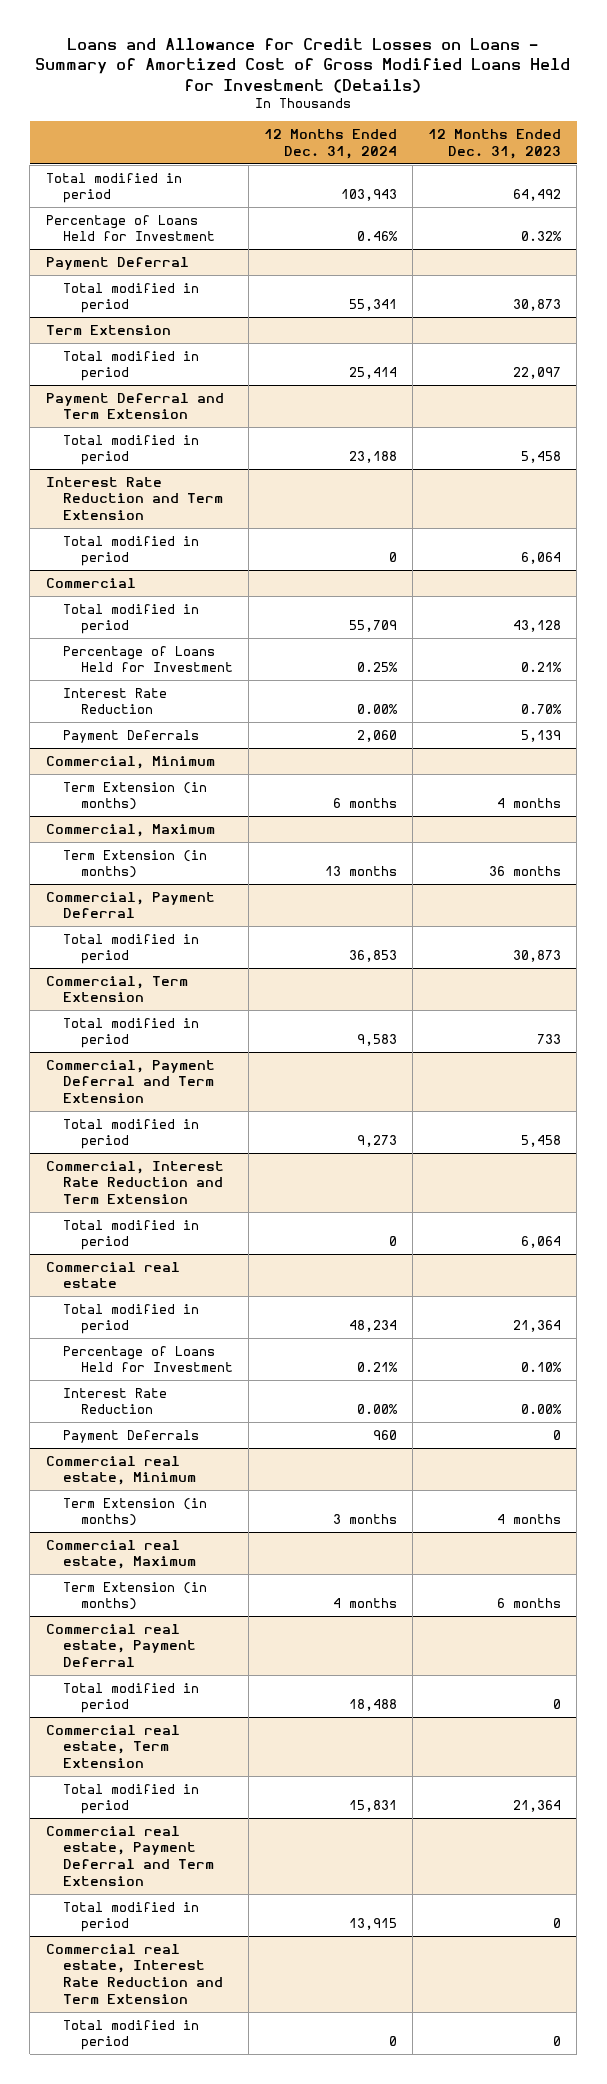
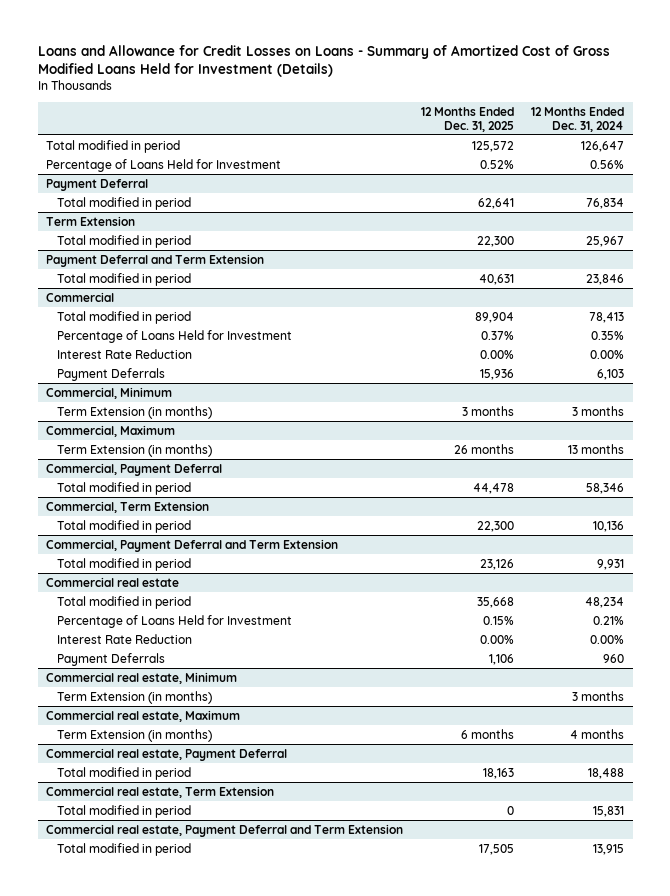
[428,129,562,159] 12 Months Ended Dec. 31, 2023 -> none
none -> [420,106,514,132] 12 Months Ended Dec. 31, 2025
[341,189,398,202] 103,943 -> [581,140,625,152] 126,647
[357,231,399,242] 0.46% -> [590,159,625,169] 0.56%
[349,299,398,312] 55,341 -> [586,197,625,209] 76,834
[349,367,398,380] 25,414 -> [586,235,625,247] 25,967
[45,476,224,521] Interest Rate Reduction and Term Extension -> none
[63,535,200,567] Total modified in period -> none
[349,451,398,464] 23,188 -> [586,273,625,285] 23,846
[349,620,398,633] 55,709 -> [589,311,625,323] 78,413
[357,662,399,673] 0.25% -> [591,330,625,340] 0.35%
[357,729,398,742] 2,060 -> [597,368,625,380] 6,103
[333,798,398,809] 6 months -> [572,405,625,416] 3 months
[349,950,398,963] 36,853 -> [586,482,625,494] 58,346
[357,1034,398,1047] 9,583 -> [593,520,625,532] 10,136
[45,1160,224,1205] Commercial, Interest Rate Reduction and Term Extension -> none
[63,1219,200,1251] Total modified in period -> none
[357,1135,398,1148] 9,273 -> [597,558,625,570] 9,931
[45,1943,224,2004] Commercial real estate, Interest Rate Reduction and Term Extension -> none
[63,2019,200,2051] Total modified in period -> none

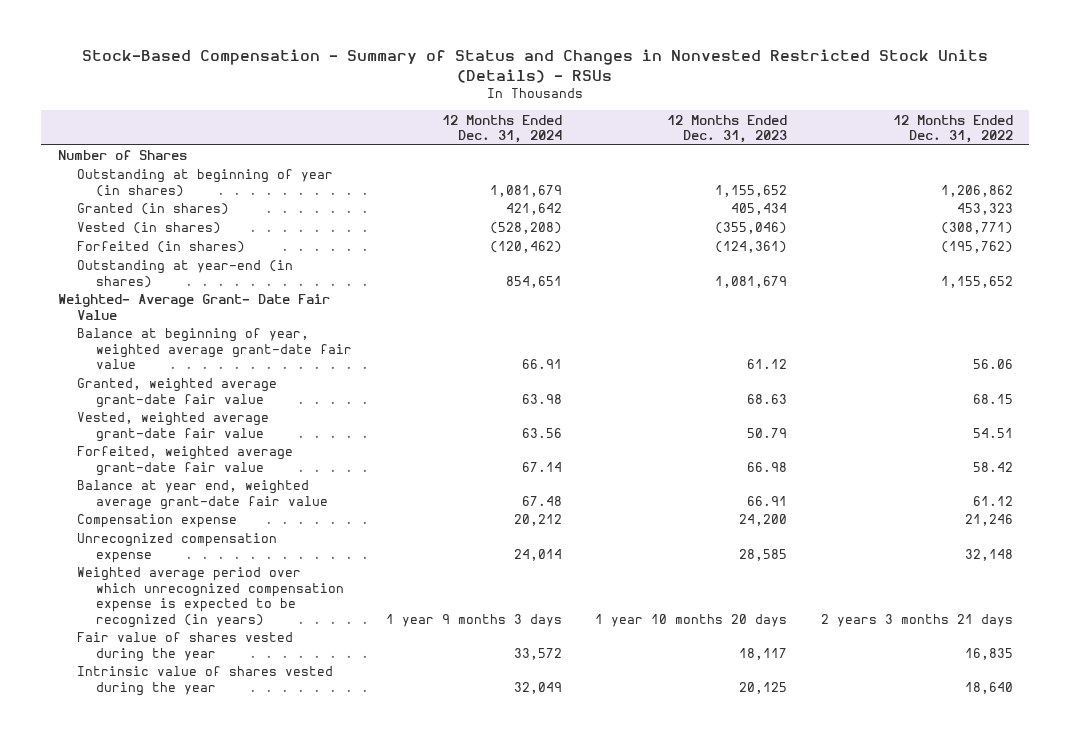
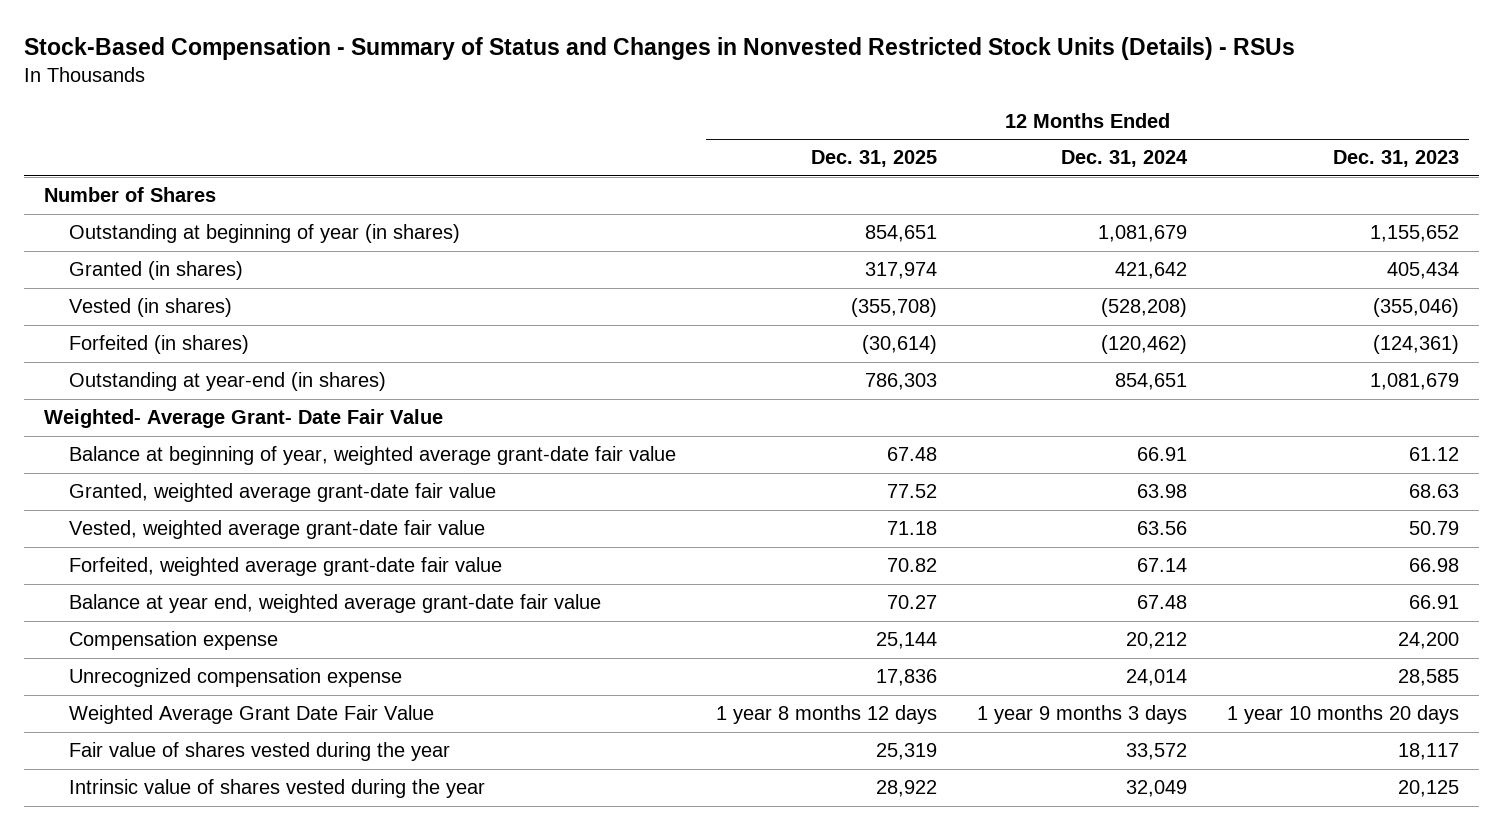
[892,114,1013,144] 12 Months Ended Dec. 31, 2022 -> none
none -> [811,150,938,168] Dec. 31, 2025
[77,567,345,628] Weighted average period over which unrecognized compensation expense is expected to be recognized (in years) -> [69,705,435,725] Weighted Average Grant Date Fair Value

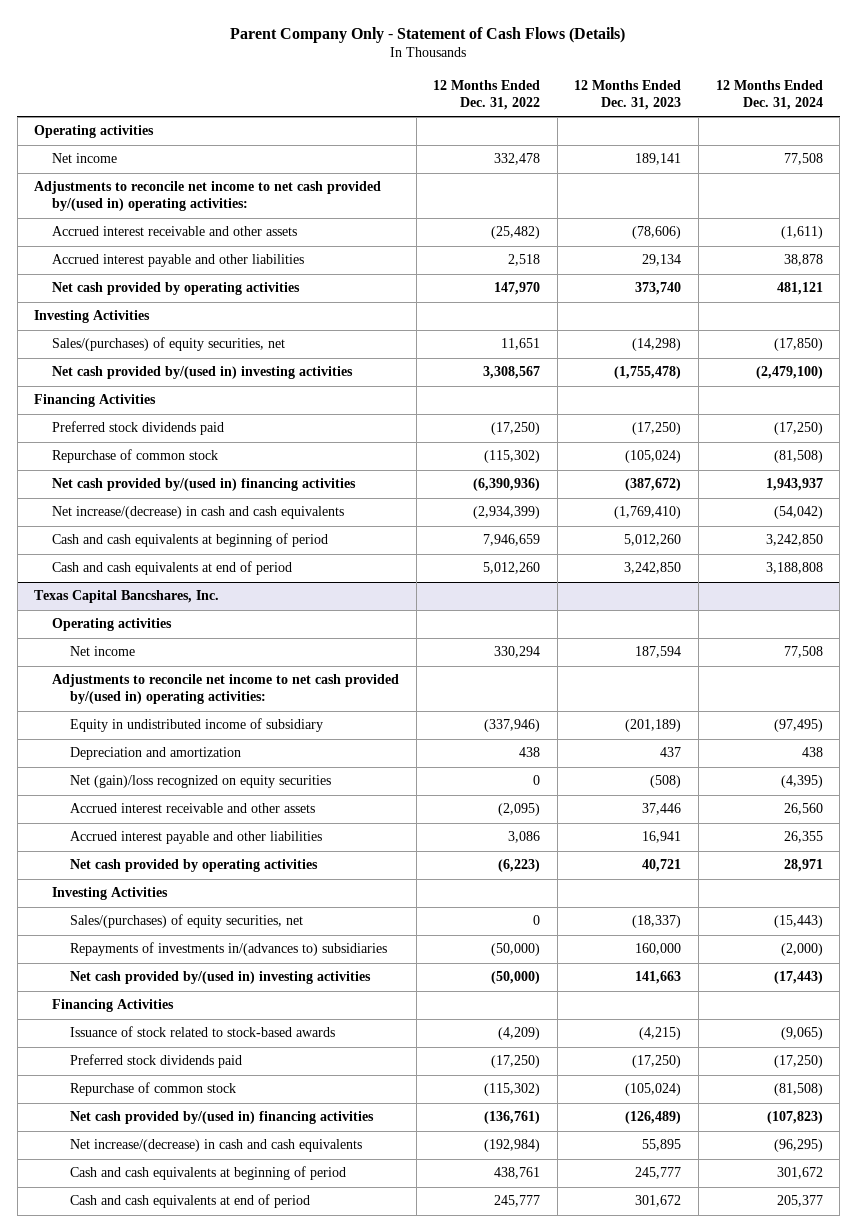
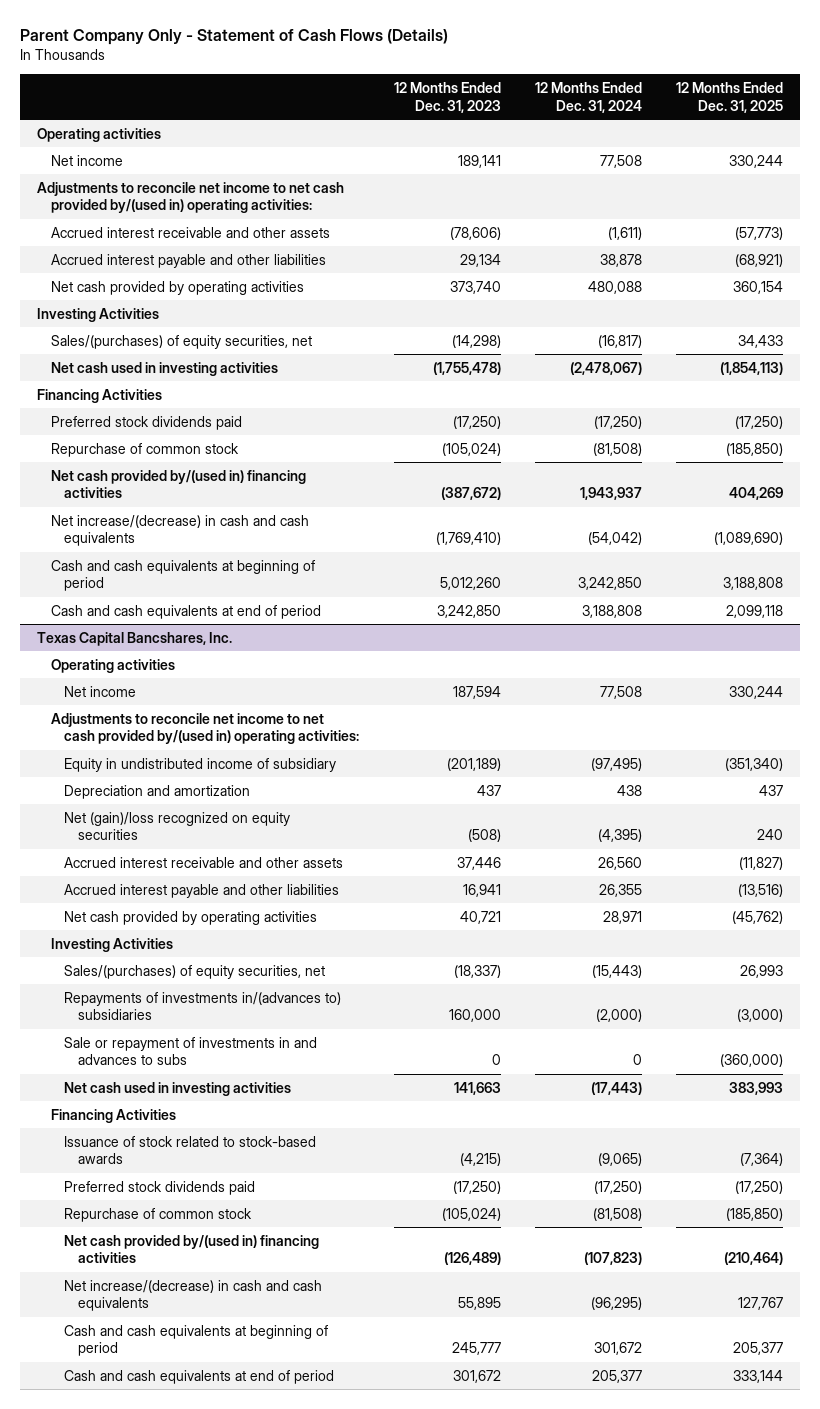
[433,79,541,110] 12 Months Ended Dec. 31, 2022 -> none
none -> [676,81,784,113] 12 Months Ended Dec. 31, 2025
[776,282,823,296] 481,121 -> [587,280,642,294] 480,088
[773,338,823,352] (17,850) -> [597,334,642,348] (16,817)
[52,366,354,380] Net cash provided by/(used in) investing activities -> [50,361,278,376] Net cash used in investing activities
[755,366,823,380] (2,479,100) -> [569,361,642,375] (2,478,067)
none -> [64,1036,318,1066] Sale or repayment of investments in and advances to subs
[70,971,372,985] Net cash provided by/(used in) investing activities -> [64,1081,292,1096] Net cash used in investing activities

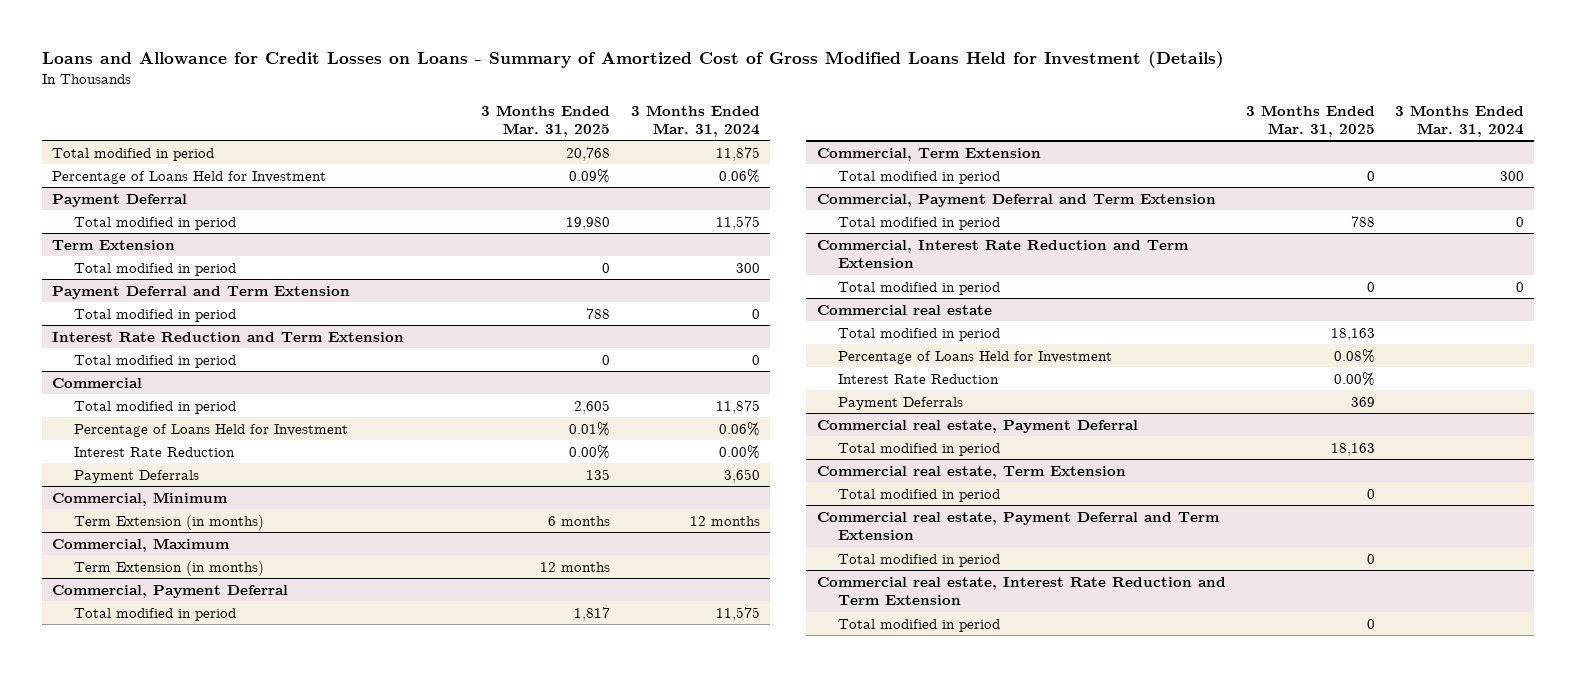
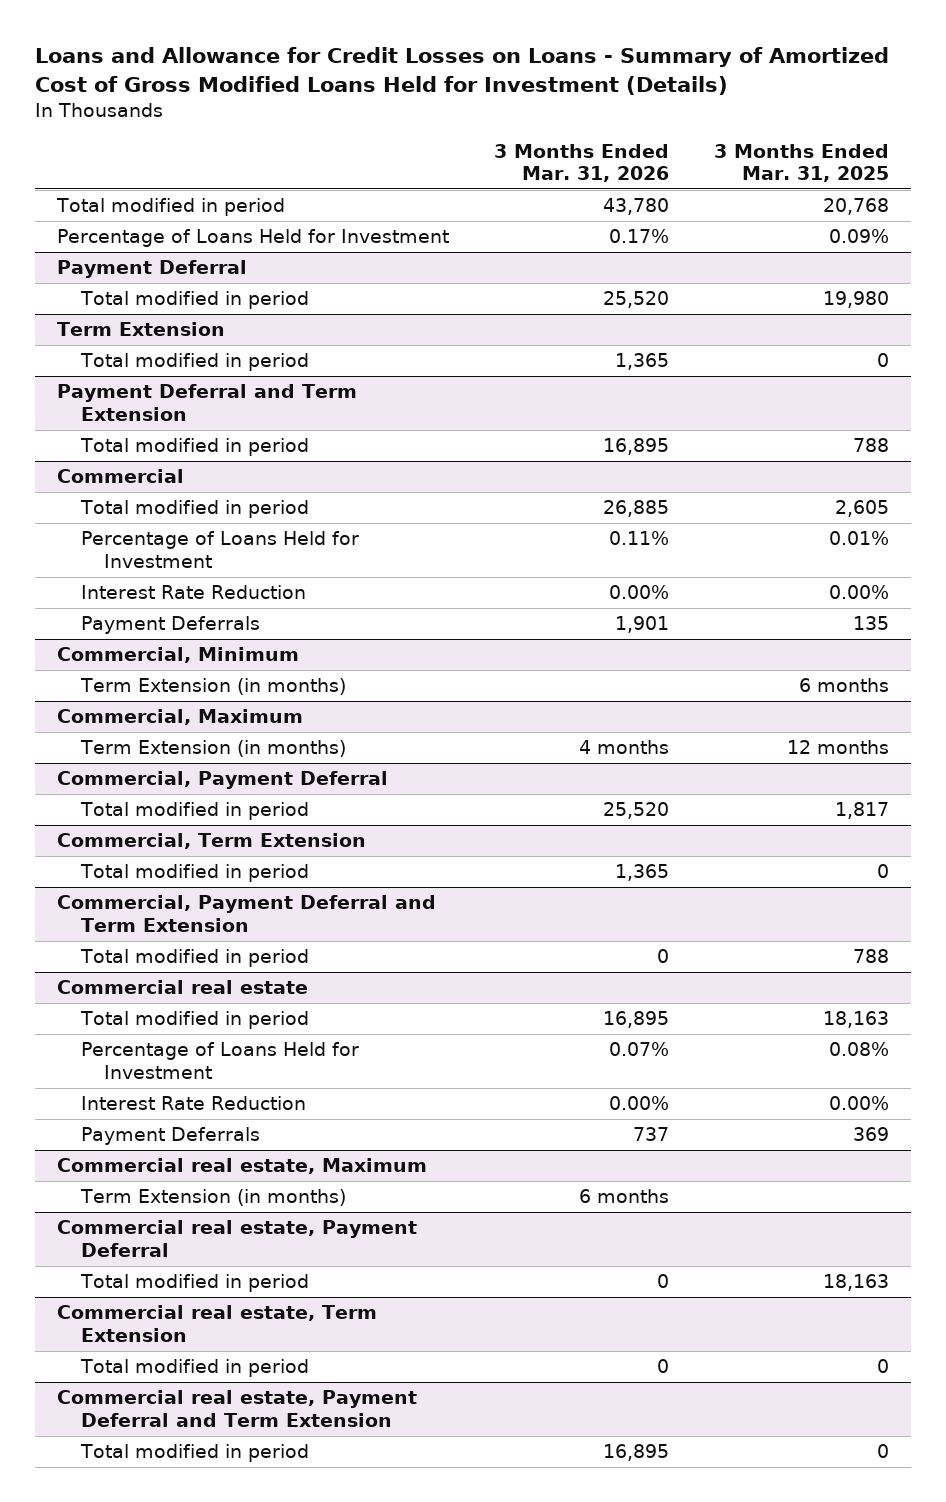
[630,104,760,137] 3 Months Ended Mar. 31, 2024 -> none
none -> [493,143,669,182] 3 Months Ended Mar. 31, 2026
[51,331,404,342] Interest Rate Reduction and Term Extension -> none
[73,354,236,368] Total modified in period -> none
[816,239,1189,268] Commercial, Interest Rate Reduction and Term Extension -> none
[838,281,1001,295] Total modified in period -> none
none -> [57,1158,428,1175] Commercial real estate, Maximum
none -> [79,1189,346,1207] Term Extension (in months)
[816,576,1226,605] Commercial real estate, Interest Rate Reduction and Term Extension -> none
[838,618,1001,632] Total modified in period -> none

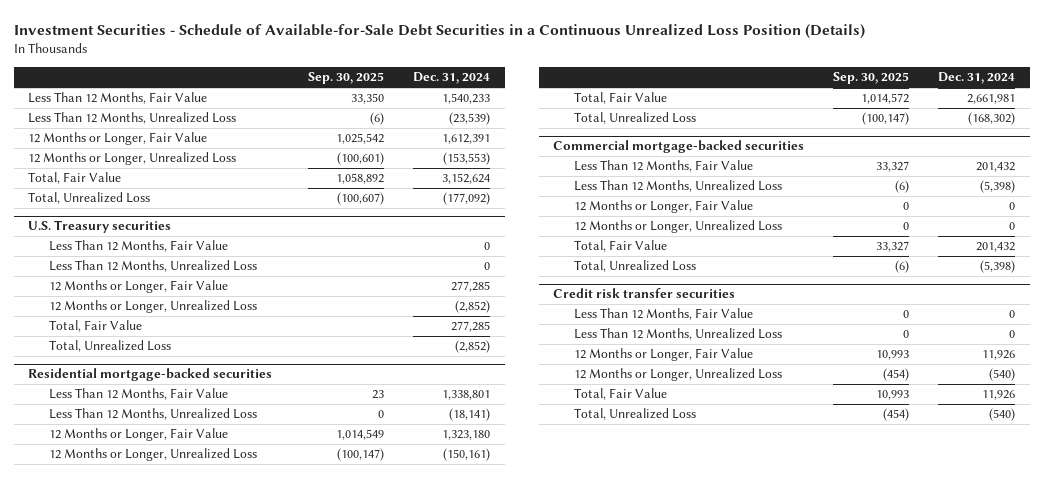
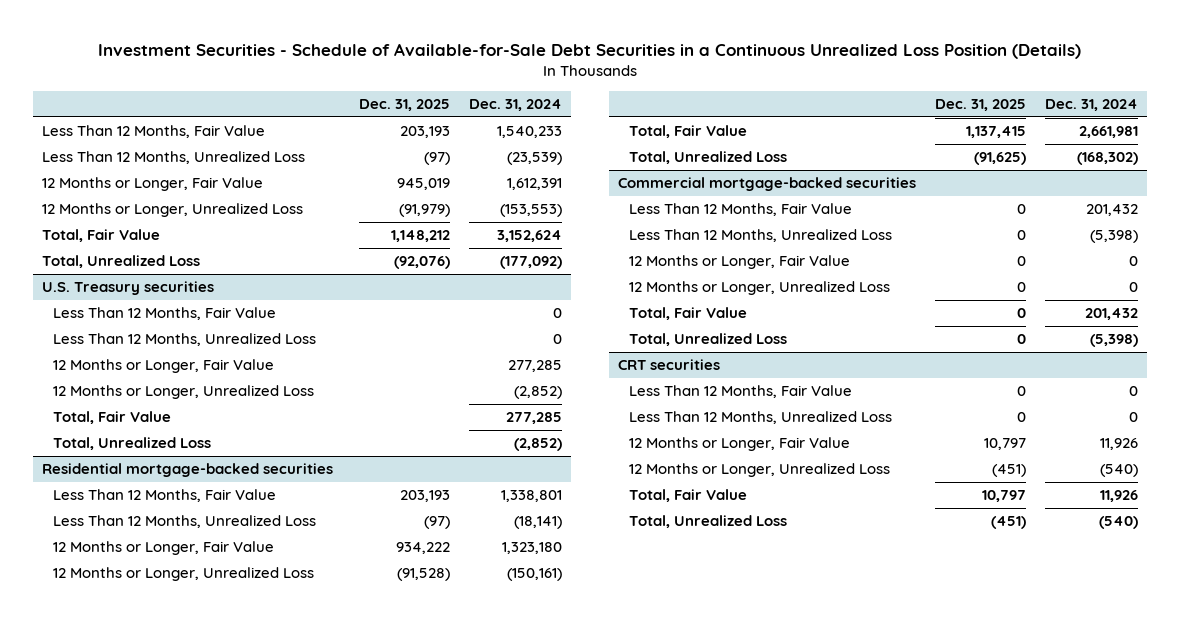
[308,72,385,85] Sep. 30, 2025 -> none
none -> [359,99,451,112] Dec. 31, 2025
[553,288,736,299] Credit risk transfer securities -> [618,359,721,371] CRT securities

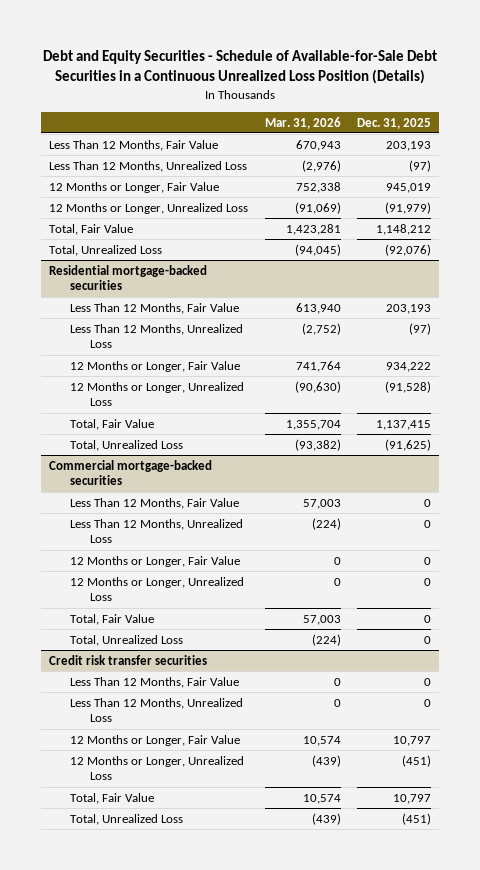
[98,43,1082,60] Investment Securities - Schedule of Available-for-Sale Debt Securities in a Continuous Unrealized Loss Position (Details) -> [43,50,438,85] Debt and Equity Securities - Schedule of Available-for-Sale Debt Securities in a Continuous Unrealized Loss Position (Details)
[468,99,562,112] Dec. 31, 2024 -> none
none -> [264,116,341,129] Mar. 31, 2026
[42,281,215,296] U.S. Treasury securities -> none
[53,307,277,321] Less Than 12 Months, Fair Value -> none
[53,333,317,347] Less Than 12 Months, Unrealized Loss -> none
[53,359,275,374] 12 Months or Longer, Fair Value -> none
[53,385,315,400] 12 Months or Longer, Unrealized Loss -> none
[53,411,172,425] Total, Fair Value -> none
[53,437,212,451] Total, Unrealized Loss -> none
[618,359,721,371] CRT securities -> [49,654,208,665] Credit risk transfer securities

